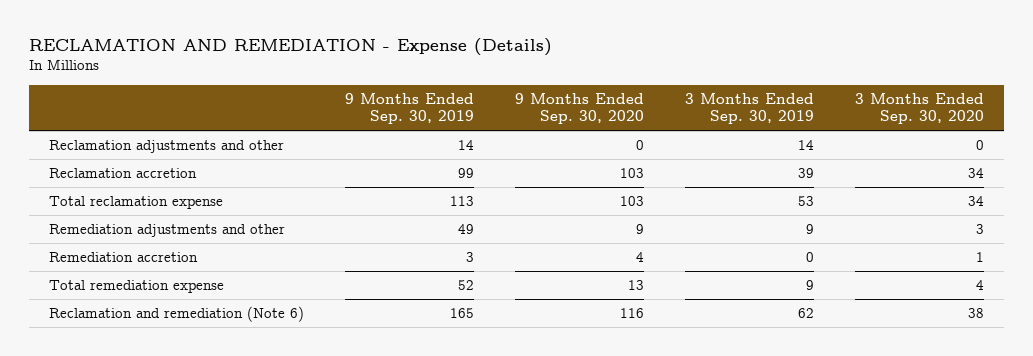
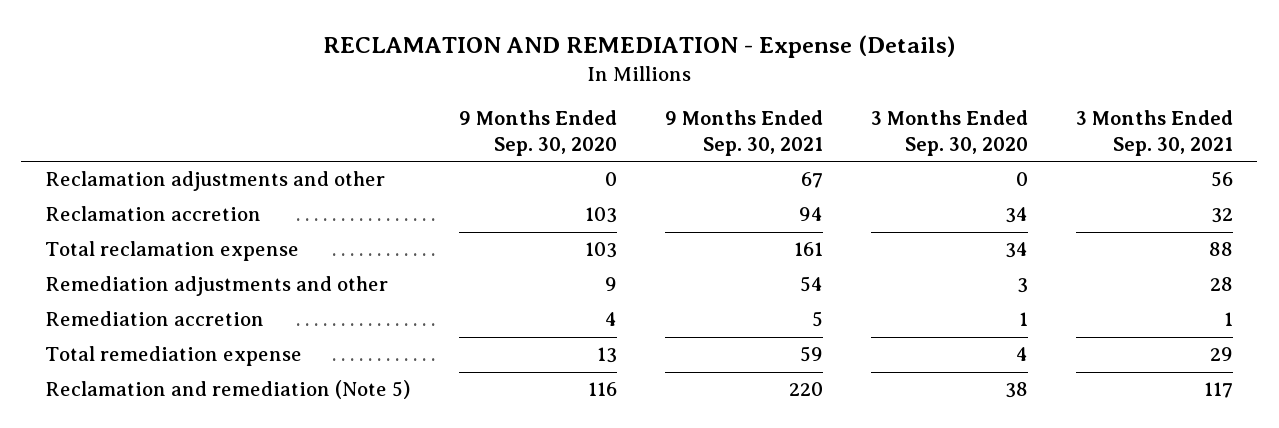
[345,92,475,125] 9 Months Ended Sep. 30, 2019 -> none
[684,92,814,125] 3 Months Ended Sep. 30, 2019 -> none
none -> [664,110,823,156] 9 Months Ended Sep. 30, 2021
none -> [1076,110,1234,156] 3 Months Ended Sep. 30, 2021
[49,306,305,323] Reclamation and remediation (Note 6) -> [45,380,411,400] Reclamation and remediation (Note 5)

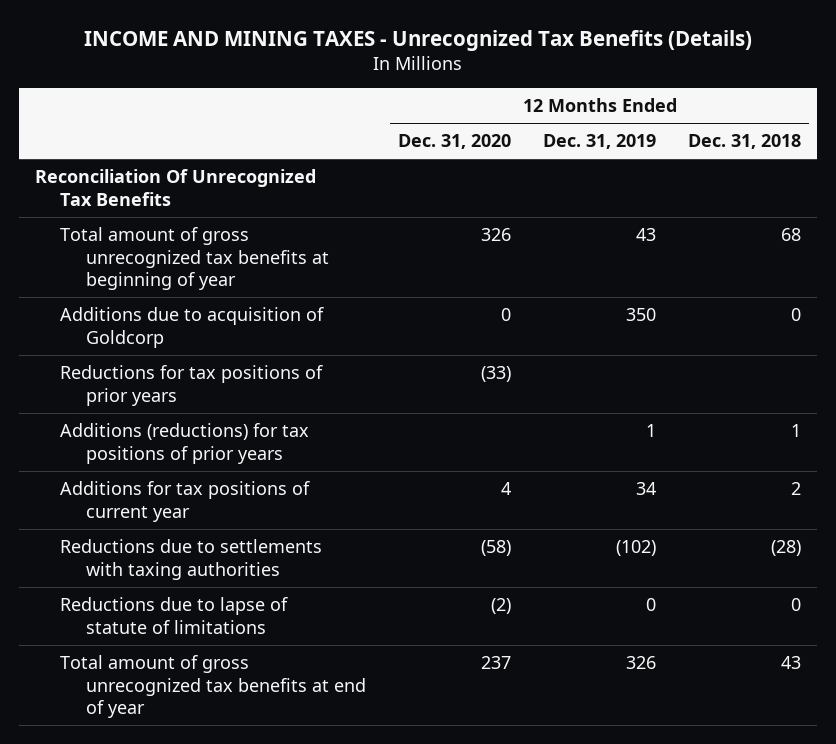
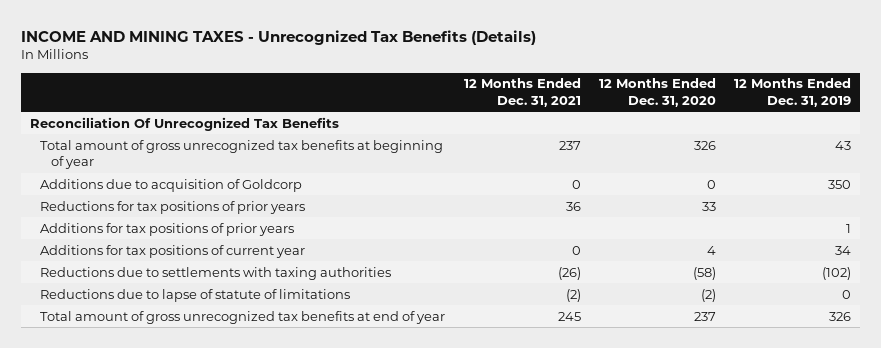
[687,134,801,150] Dec. 31, 2018 -> none
none -> [463,78,581,108] 12 Months Ended Dec. 31, 2021
[481,365,512,382] (33) -> [701,201,716,211] 33
[60,422,310,464] Additions (reductions) for tax positions of prior years -> [40,222,295,236] Additions for tax positions of prior years

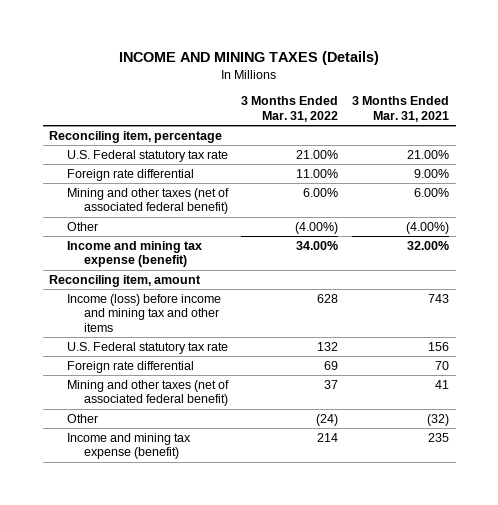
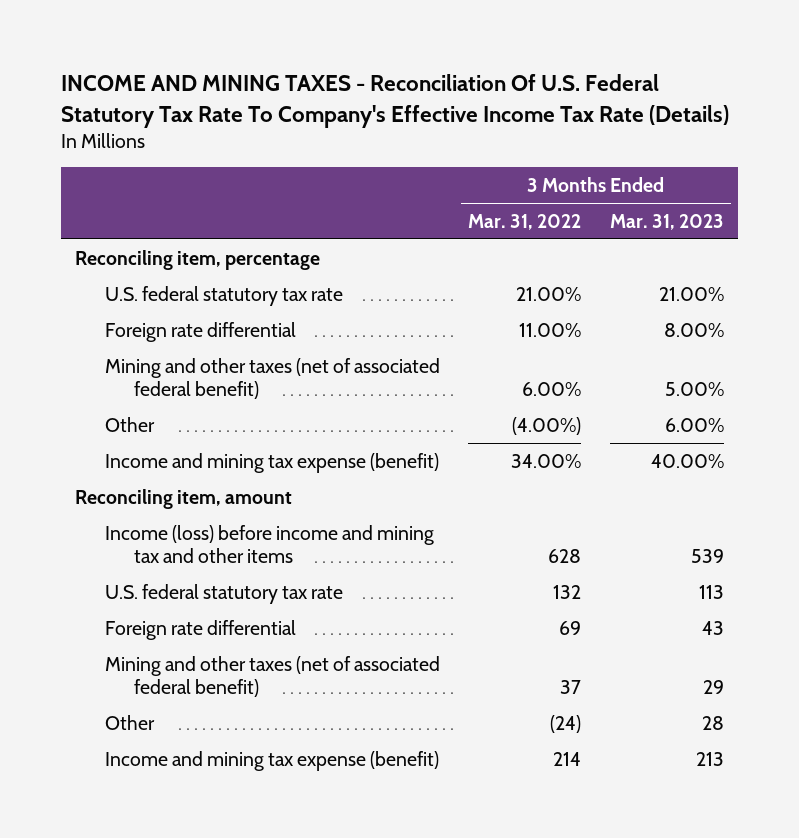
[119,51,380,66] INCOME AND MINING TAXES (Details) -> [61,74,730,128] INCOME AND MINING TAXES - Reconciliation Of U.S. Federal Statutory Tax Rate To Company's Effective Income Tax Rate (Details)
[351,96,449,123] 3 Months Ended Mar. 31, 2021 -> none
none -> [609,213,724,230] Mar. 31, 2023
[66,149,228,162] U.S. Federal statutory tax rate -> [104,285,343,306] U.S. federal statutory tax rate
[66,341,228,354] U.S. Federal statutory tax rate -> [104,583,343,604] U.S. federal statutory tax rate

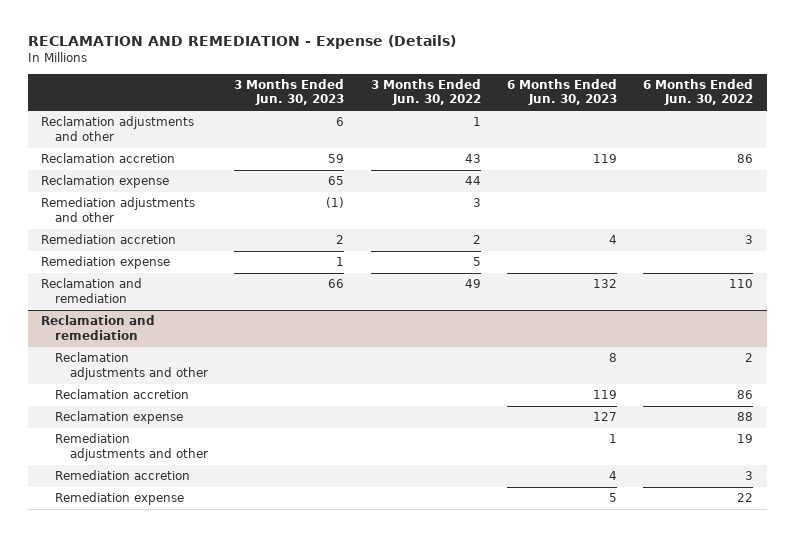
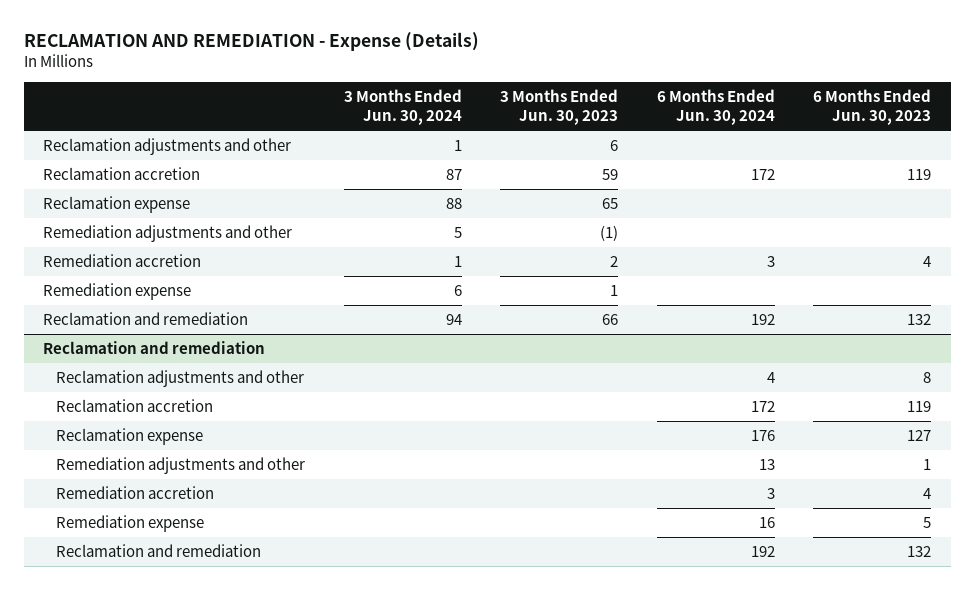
[370,79,481,106] 3 Months Ended Jun. 30, 2022 -> none
[643,79,754,106] 6 Months Ended Jun. 30, 2022 -> none
none -> [343,89,462,126] 3 Months Ended Jun. 30, 2024
none -> [656,89,775,126] 6 Months Ended Jun. 30, 2024
none -> [56,543,262,557] Reclamation and remediation

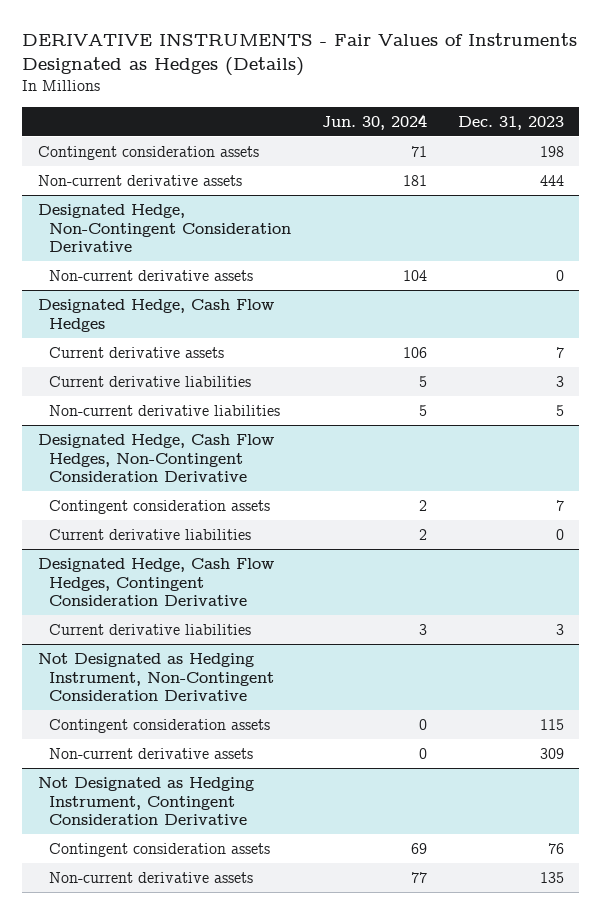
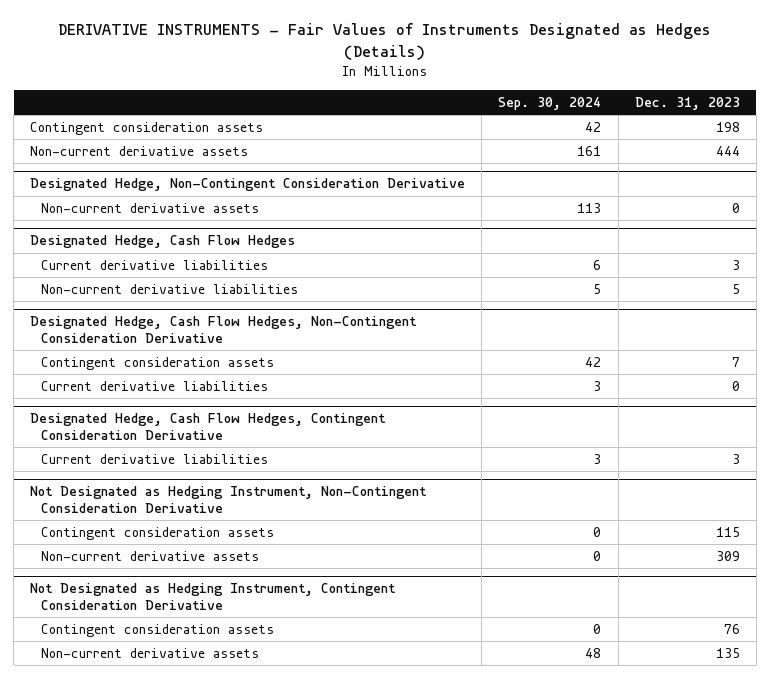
[321,113,427,130] Jun. 30, 2024 -> none
none -> [498,97,602,111] Sep. 30, 2024
[48,347,224,359] Current derivative assets -> none

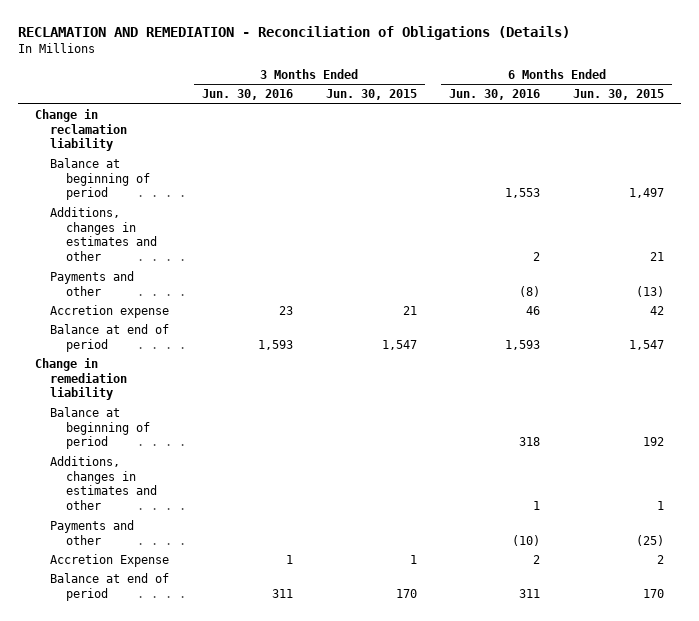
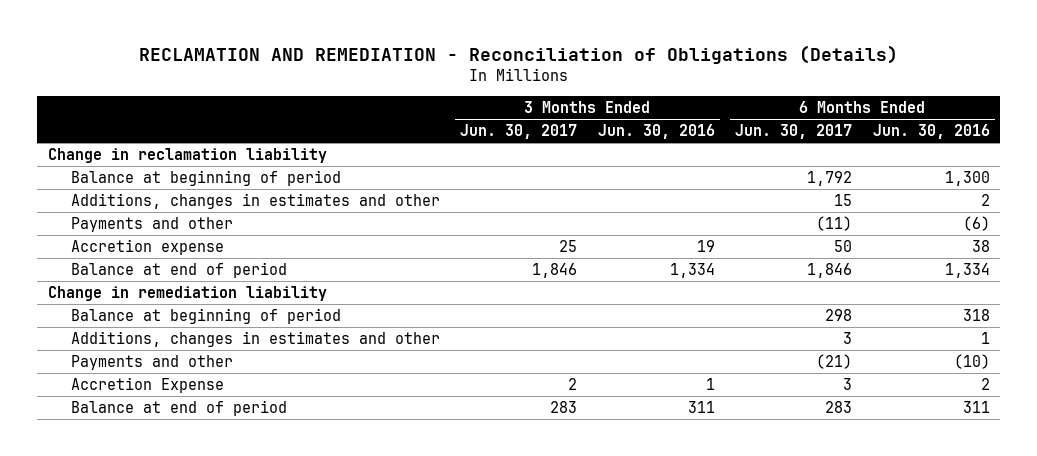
[325,89,417,101] Jun. 30, 2015 -> none
[573,89,665,101] Jun. 30, 2015 -> none
none -> [460,124,578,140] Jun. 30, 2017
none -> [735,124,853,140] Jun. 30, 2017
[505,188,541,199] 1,553 -> [944,171,990,187] 1,300
[519,285,541,297] (8) -> [962,216,990,232] (6)
[279,306,294,316] 23 -> [696,240,715,253] 19
[526,306,541,316] 46 -> [971,240,990,253] 38
[258,339,294,350] 1,593 -> [669,263,715,279] 1,334
[505,339,541,350] 1,593 -> [944,263,990,279] 1,334

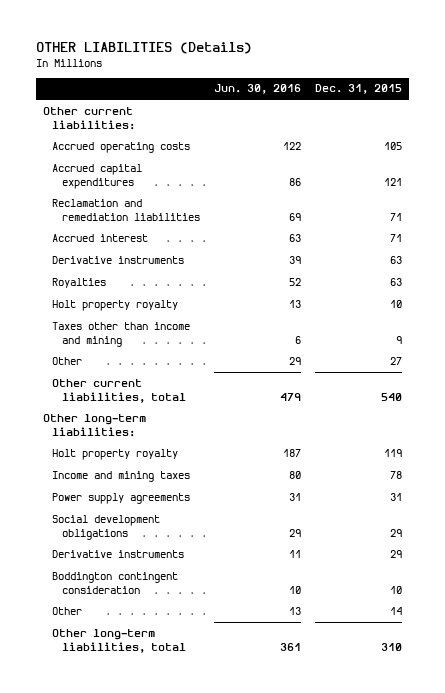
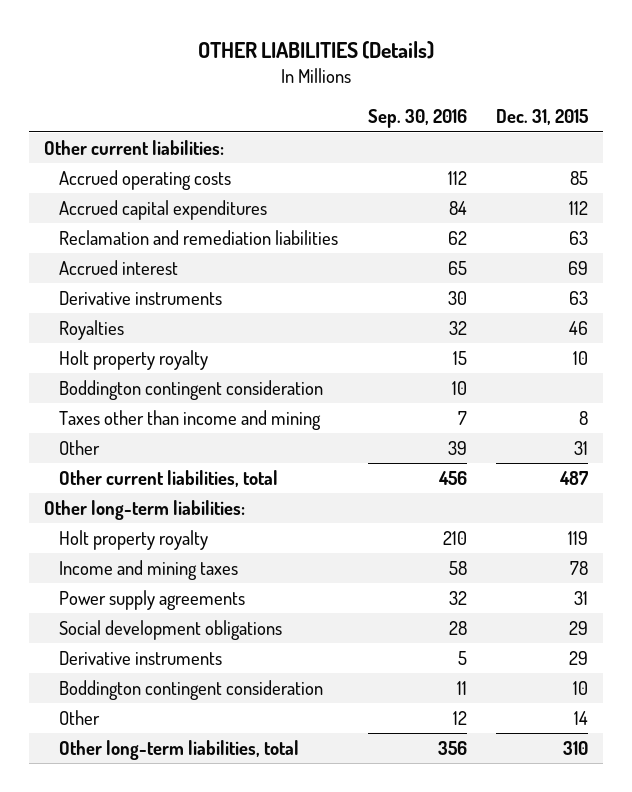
[214,84,302,95] Jun. 30, 2016 -> none
none -> [367,109,467,129] Sep. 30, 2016
[384,141,403,150] 105 -> [570,170,589,185] 85
[384,177,403,186] 121 -> [569,200,589,215] 112
[390,212,403,221] 71 -> [569,230,589,245] 63
[390,233,403,242] 71 -> [568,260,589,275] 69
[390,277,403,286] 63 -> [569,320,589,335] 46
none -> [59,379,324,400] Boddington contingent consideration
[396,335,403,344] 9 -> [579,410,589,425] 8
[390,356,403,365] 27 -> [574,440,589,455] 31
[381,392,403,401] 540 -> [559,470,589,485] 487

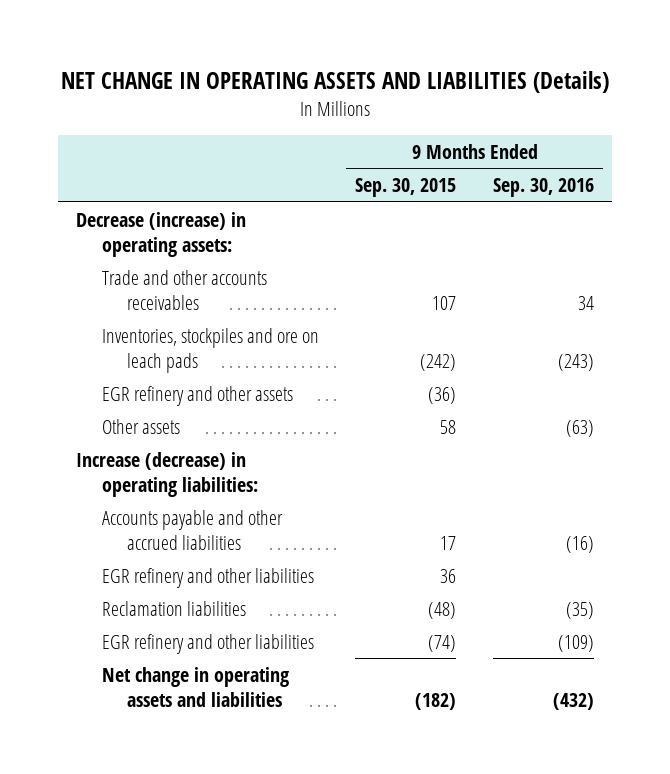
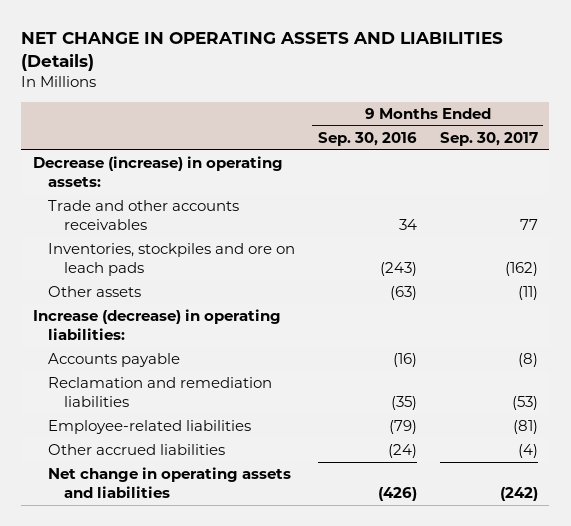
[355,178,457,198] Sep. 30, 2015 -> none
none -> [439,131,538,146] Sep. 30, 2017
[101,385,293,406] EGR refinery and other assets -> none
[101,509,283,550] Accounts payable and other accrued liabilities -> none
[101,567,314,588] EGR refinery and other liabilities -> none
none -> [48,353,181,368] Accounts payable
[101,600,246,616] Reclamation liabilities -> [48,377,273,407] Reclamation and remediation liabilities
none -> [48,420,252,435] Employee-related liabilities
[101,633,314,654] EGR refinery and other liabilities -> [48,444,226,456] Other accrued liabilities
[557,634,594,652] (109) -> [387,444,417,459] (24)
[552,692,594,710] (432) -> [377,486,417,501] (426)

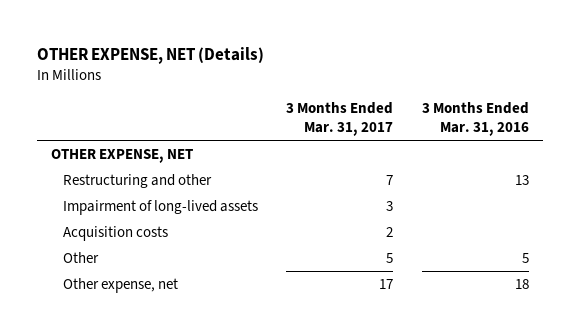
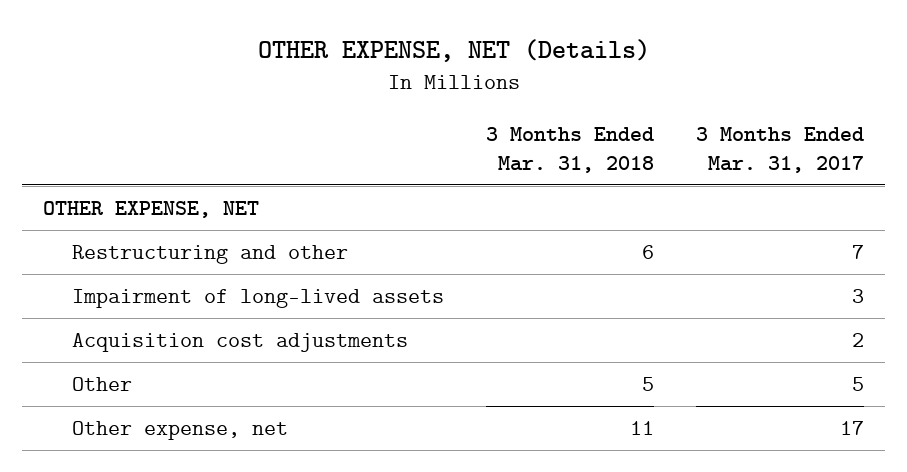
[421,101,529,137] 3 Months Ended Mar. 31, 2016 -> none
none -> [486,126,655,173] 3 Months Ended Mar. 31, 2018
[62,225,168,241] Acquisition costs -> [72,332,409,352] Acquisition cost adjustments

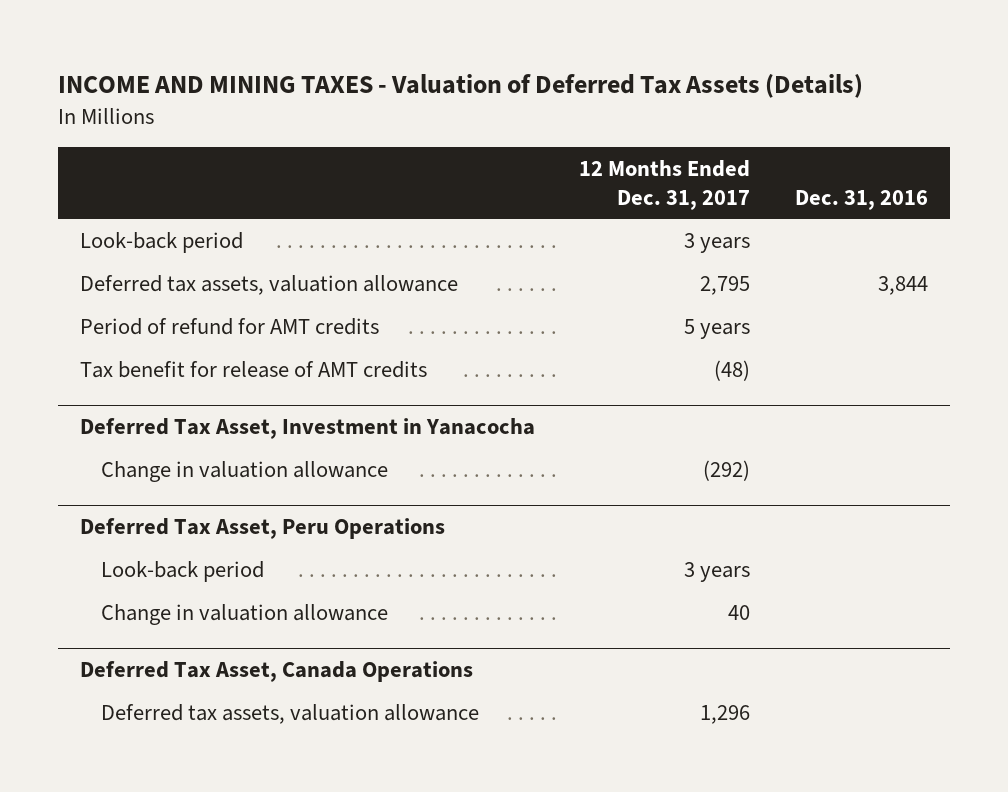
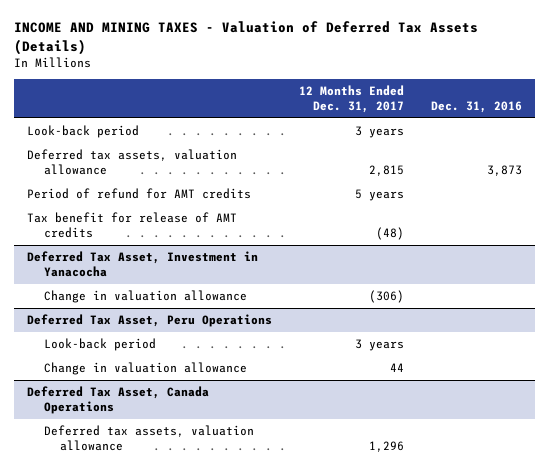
[700,275,751,295] 2,795 -> [369,165,405,177] 2,815
[877,275,928,295] 3,844 -> [486,165,522,177] 3,873
[703,459,751,481] (292) -> [369,289,405,303] (306)
[728,604,751,620] 40 -> [390,362,405,372] 44

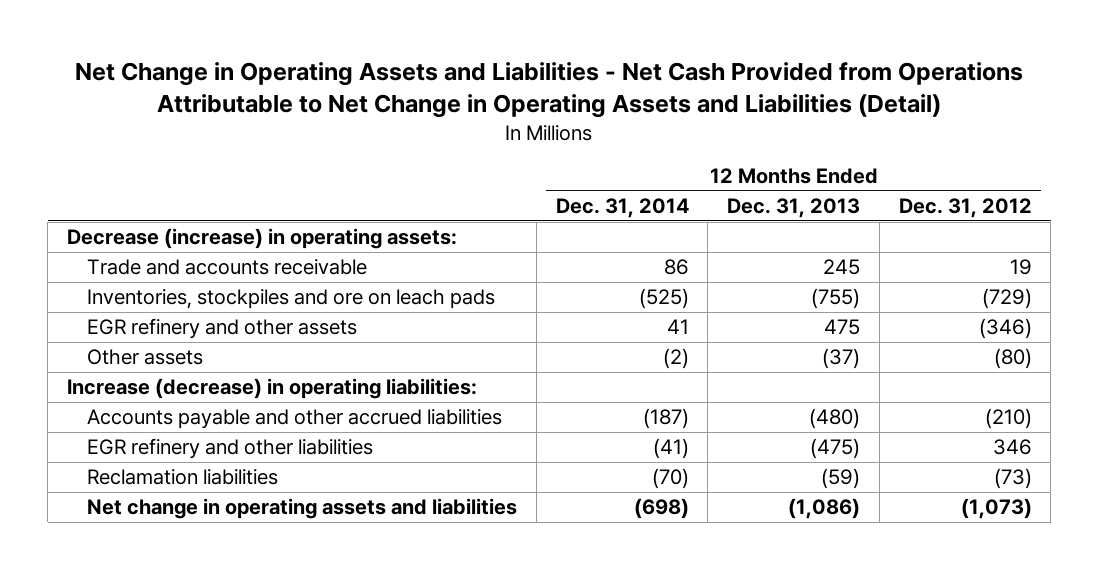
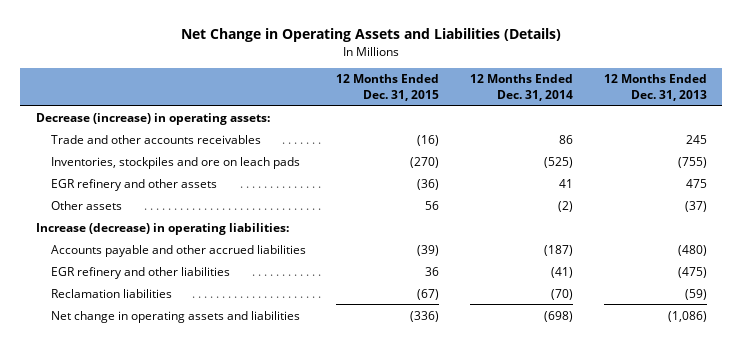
[75,61,1024,119] Net Change in Operating Assets and Liabilities - Net Cash Provided from Operations Attributable to Net Change in Operating Assets and Liabilities (Detail) -> [181,28,562,43] Net Change in Operating Assets and Liabilities (Details)
[898,198,1032,219] Dec. 31, 2012 -> none
none -> [336,74,440,101] 12 Months Ended Dec. 31, 2015
[87,259,368,276] Trade and accounts receivable -> [50,134,261,144] Trade and other accounts receivables

